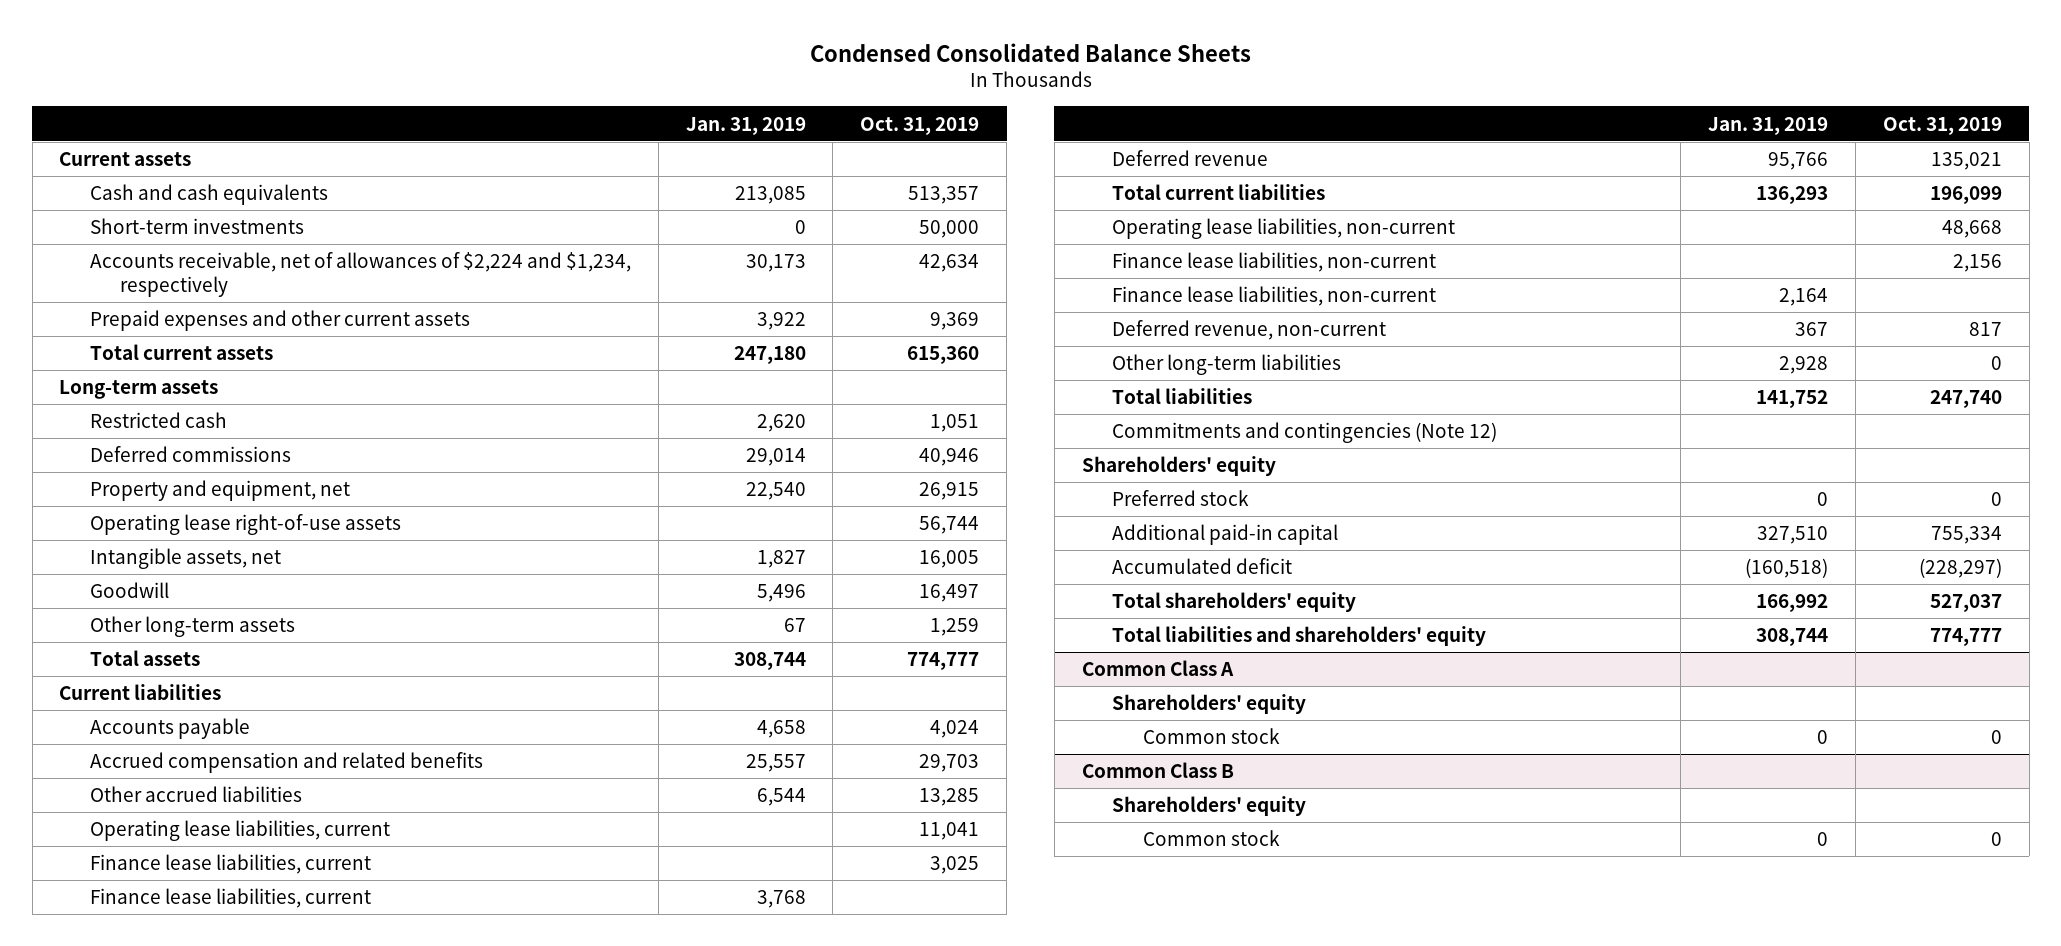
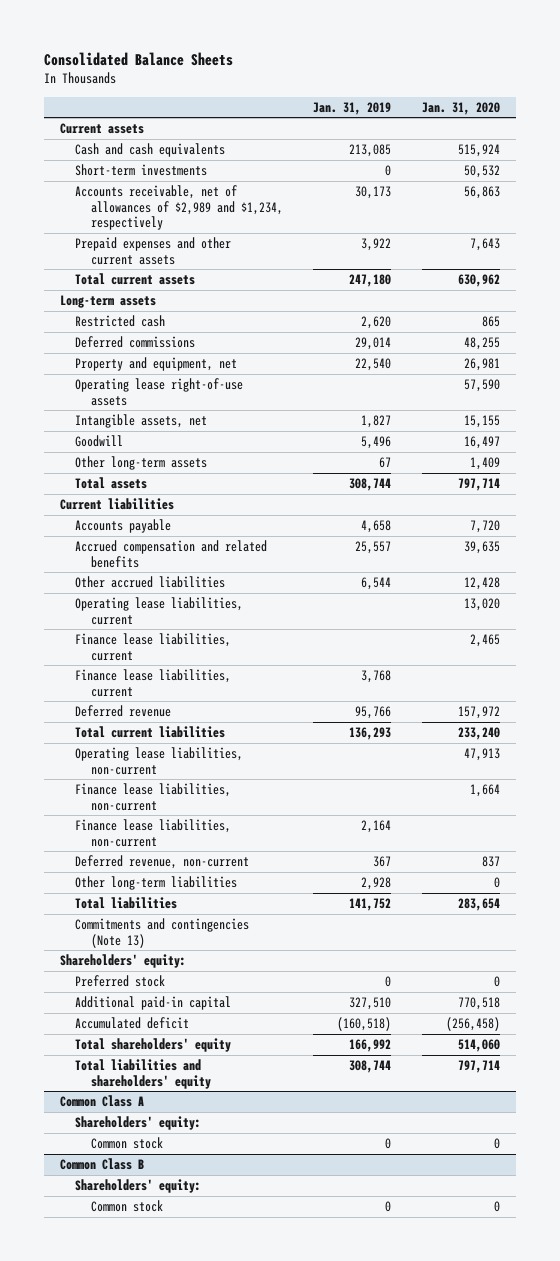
[809,42,1251,62] Condensed Consolidated Balance Sheets -> [44,52,234,67] Consolidated Balance Sheets
[860,116,980,135] Oct. 31, 2019 -> none
none -> [422,101,501,115] Jan. 31, 2020
[89,252,631,297] Accounts receivable, net of allowances of $2,224 and $1,234, respectively -> [75,185,283,231] Accounts receivable, net of allowances of $2,989 and $1,234, respectively
[1112,422,1498,444] Commitments and contingencies (Note 12) -> [75,918,250,948] Commitments and contingencies (Note 13)
[1081,456,1276,477] Shareholders' equity -> [59,954,186,969] Shareholders' equity:
[1112,694,1307,715] Shareholders' equity -> [75,1116,202,1131] Shareholders' equity:
[1112,796,1307,817] Shareholders' equity -> [75,1179,202,1194] Shareholders' equity:

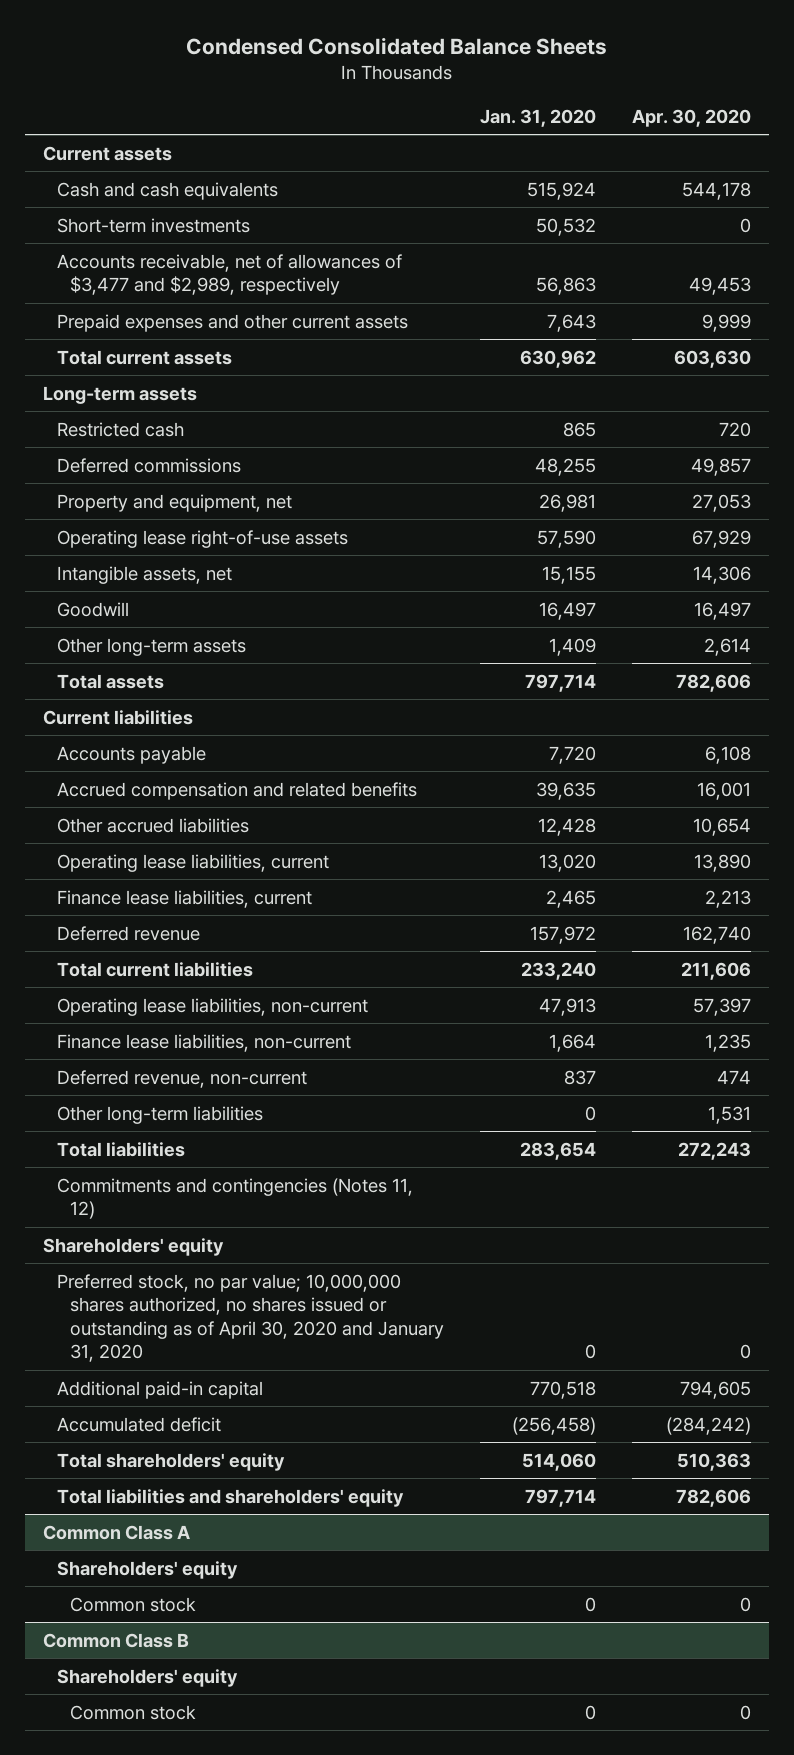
[44,52,234,67] Consolidated Balance Sheets -> [185,37,607,56] Condensed Consolidated Balance Sheets
[313,101,392,115] Jan. 31, 2019 -> none
none -> [631,108,751,127] Apr. 30, 2020
[75,185,283,231] Accounts receivable, net of allowances of $2,989 and $1,234, respectively -> [56,253,402,296] Accounts receivable, net of allowances of $3,477 and $2,989, respectively
[75,669,232,697] Finance lease liabilities, current -> none
[75,819,232,847] Finance lease liabilities, non-current -> none
[75,918,250,948] Commitments and contingencies (Note 13) -> [56,1177,413,1220] Commitments and contingencies (Notes 11, 12)
[59,954,186,969] Shareholders' equity: -> [43,1237,225,1256] Shareholders' equity
[75,975,166,988] Preferred stock -> [56,1273,445,1363] Preferred stock, no par value; 10,000,000 shares authorized, no shares issued or outstanding as of April 30, 2020 and January 31, 2020
[75,1116,202,1131] Shareholders' equity: -> [56,1560,238,1579] Shareholders' equity
[75,1179,202,1194] Shareholders' equity: -> [56,1668,238,1687] Shareholders' equity

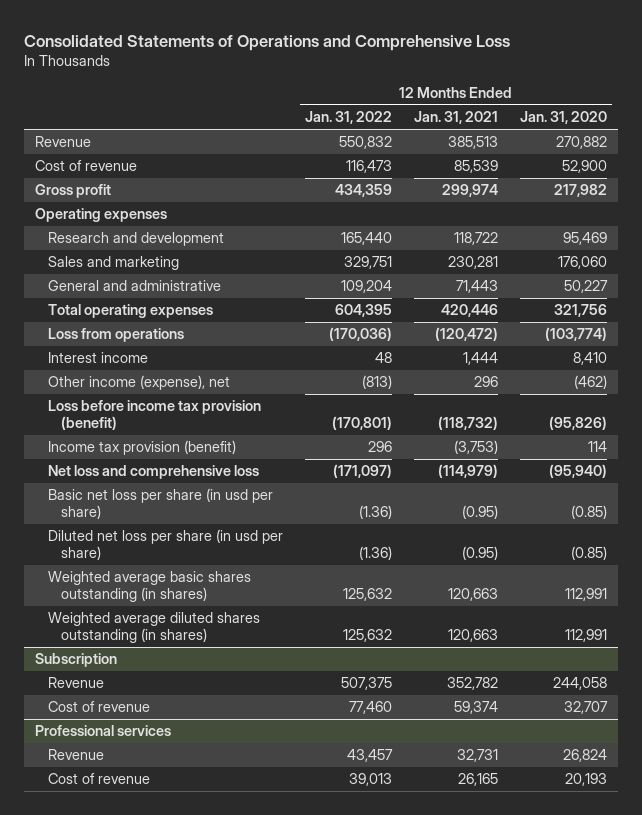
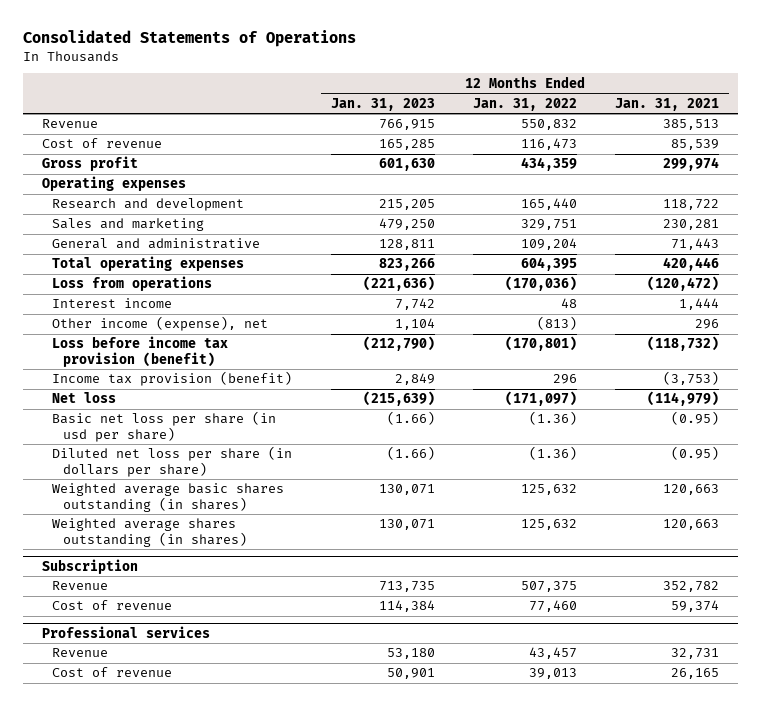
[24,34,511,51] Consolidated Statements of Operations and Comprehensive Loss -> [23,30,357,48] Consolidated Statements of Operations
[519,111,607,125] Jan. 31, 2020 -> none
none -> [330,97,435,111] Jan. 31, 2023
[48,465,260,480] Net loss and comprehensive loss -> [52,392,117,404] Net loss
[48,529,284,561] Diluted net loss per share (in usd per share) -> [52,446,293,477] Diluted net loss per share (in dollars per share)
[48,612,261,644] Weighted average diluted shares outstanding (in shares) -> [52,518,247,547] Weighted average shares outstanding (in shares)

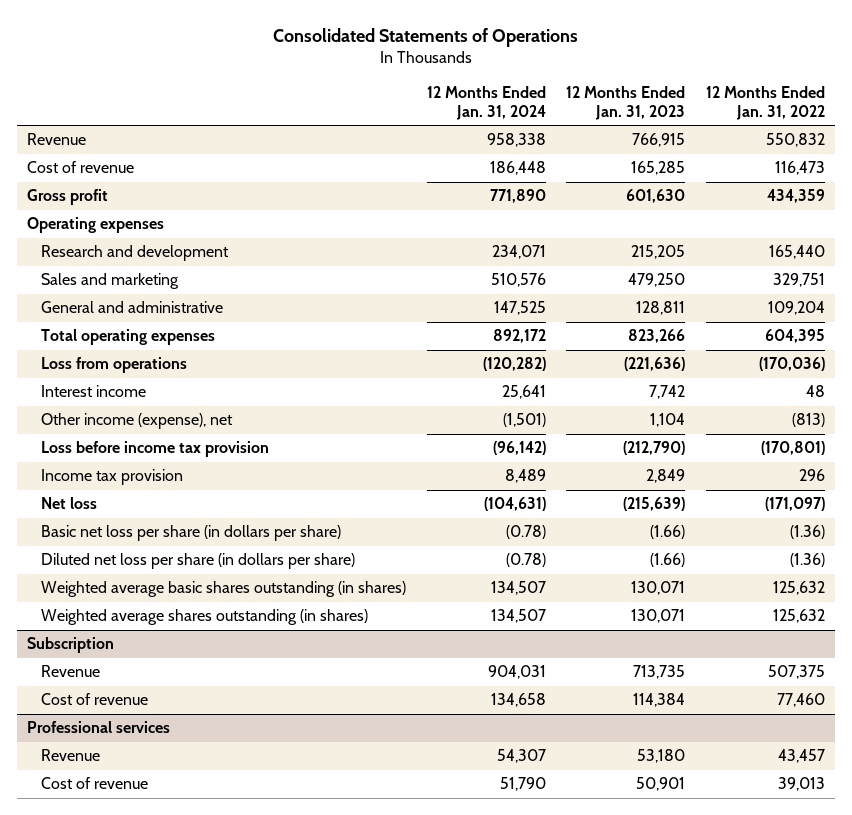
[615,97,720,111] Jan. 31, 2021 -> none
none -> [426,86,546,120] 12 Months Ended Jan. 31, 2024
[52,336,229,367] Loss before income tax provision (benefit) -> [40,441,269,458] Loss before income tax provision
[52,371,293,387] Income tax provision (benefit) -> [40,469,183,486] Income tax provision
[52,411,277,442] Basic net loss per share (in usd per share) -> [40,525,341,542] Basic net loss per share (in dollars per share)

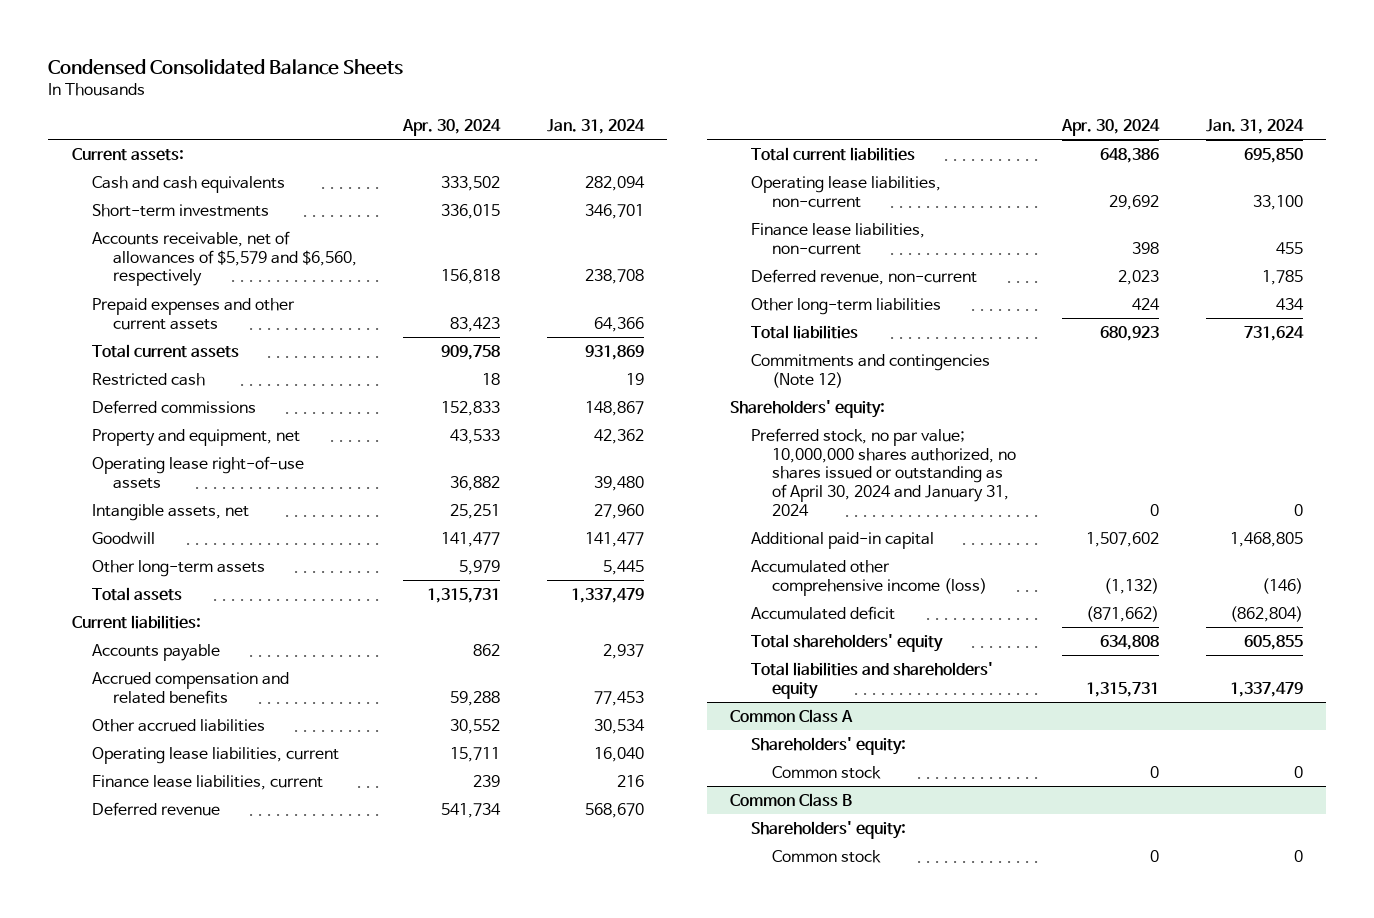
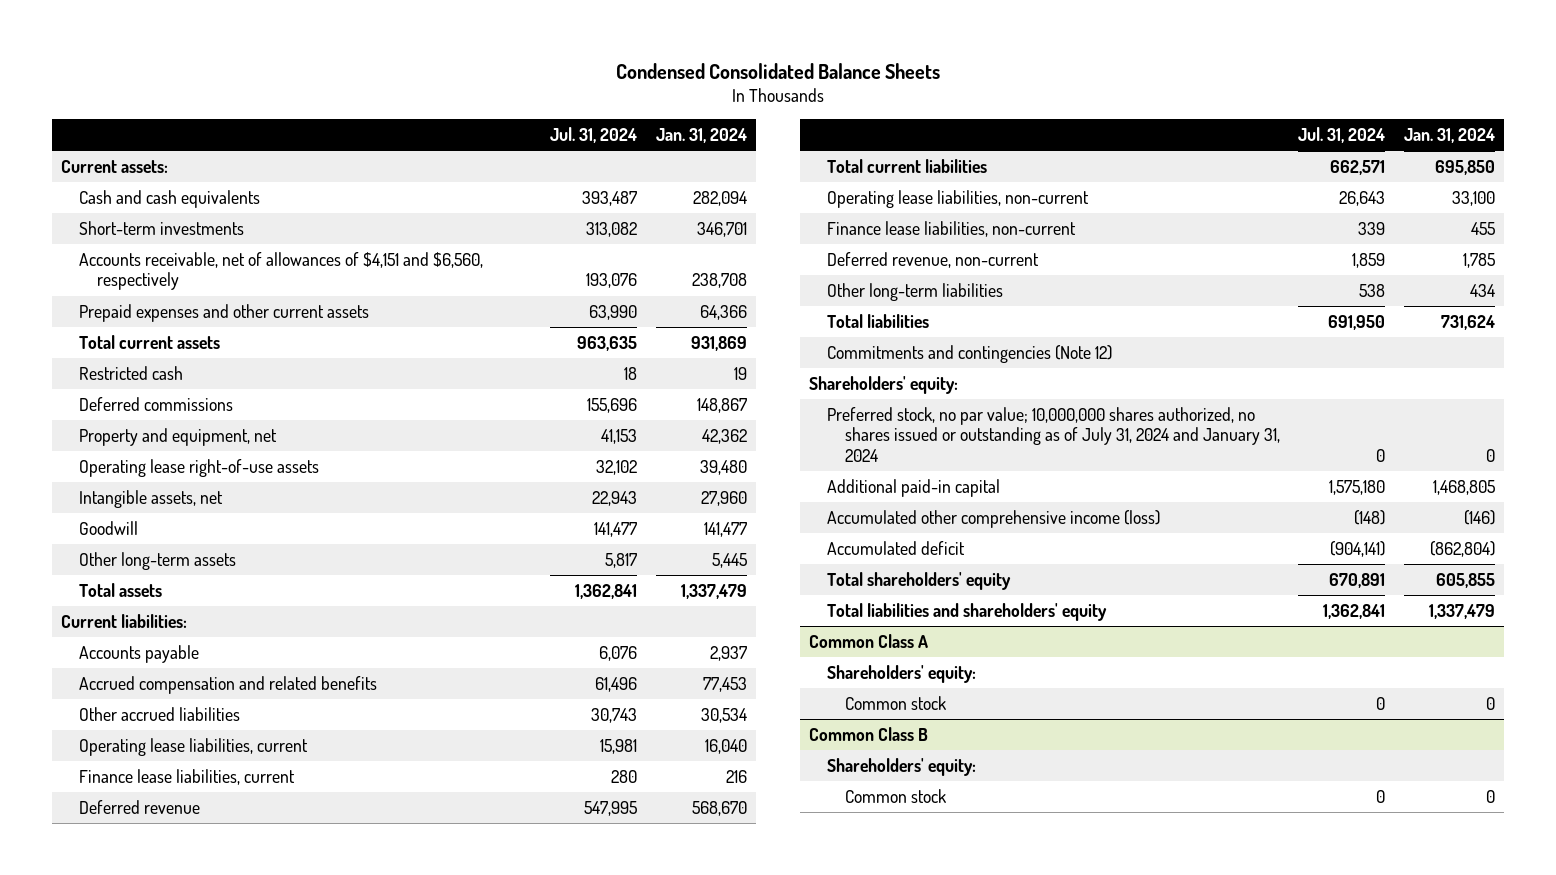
[402,119,502,137] Apr. 30, 2024 -> none
none -> [550,127,638,144] Jul. 31, 2024
[92,230,357,287] Accounts receivable, net of allowances of $5,579 and $6,560, respectively -> [79,251,484,291] Accounts receivable, net of allowances of $4,151 and $6,560, respectively
[751,427,1016,517] Preferred stock, no par value; 10,000,000 shares authorized, no shares issued or outstanding as of April 30, 2024 and January 31, 2024 -> [826,406,1280,463] Preferred stock, no par value; 10,000,000 shares authorized, no shares issued or outstanding as of July 31, 2024 and January 31, 2024

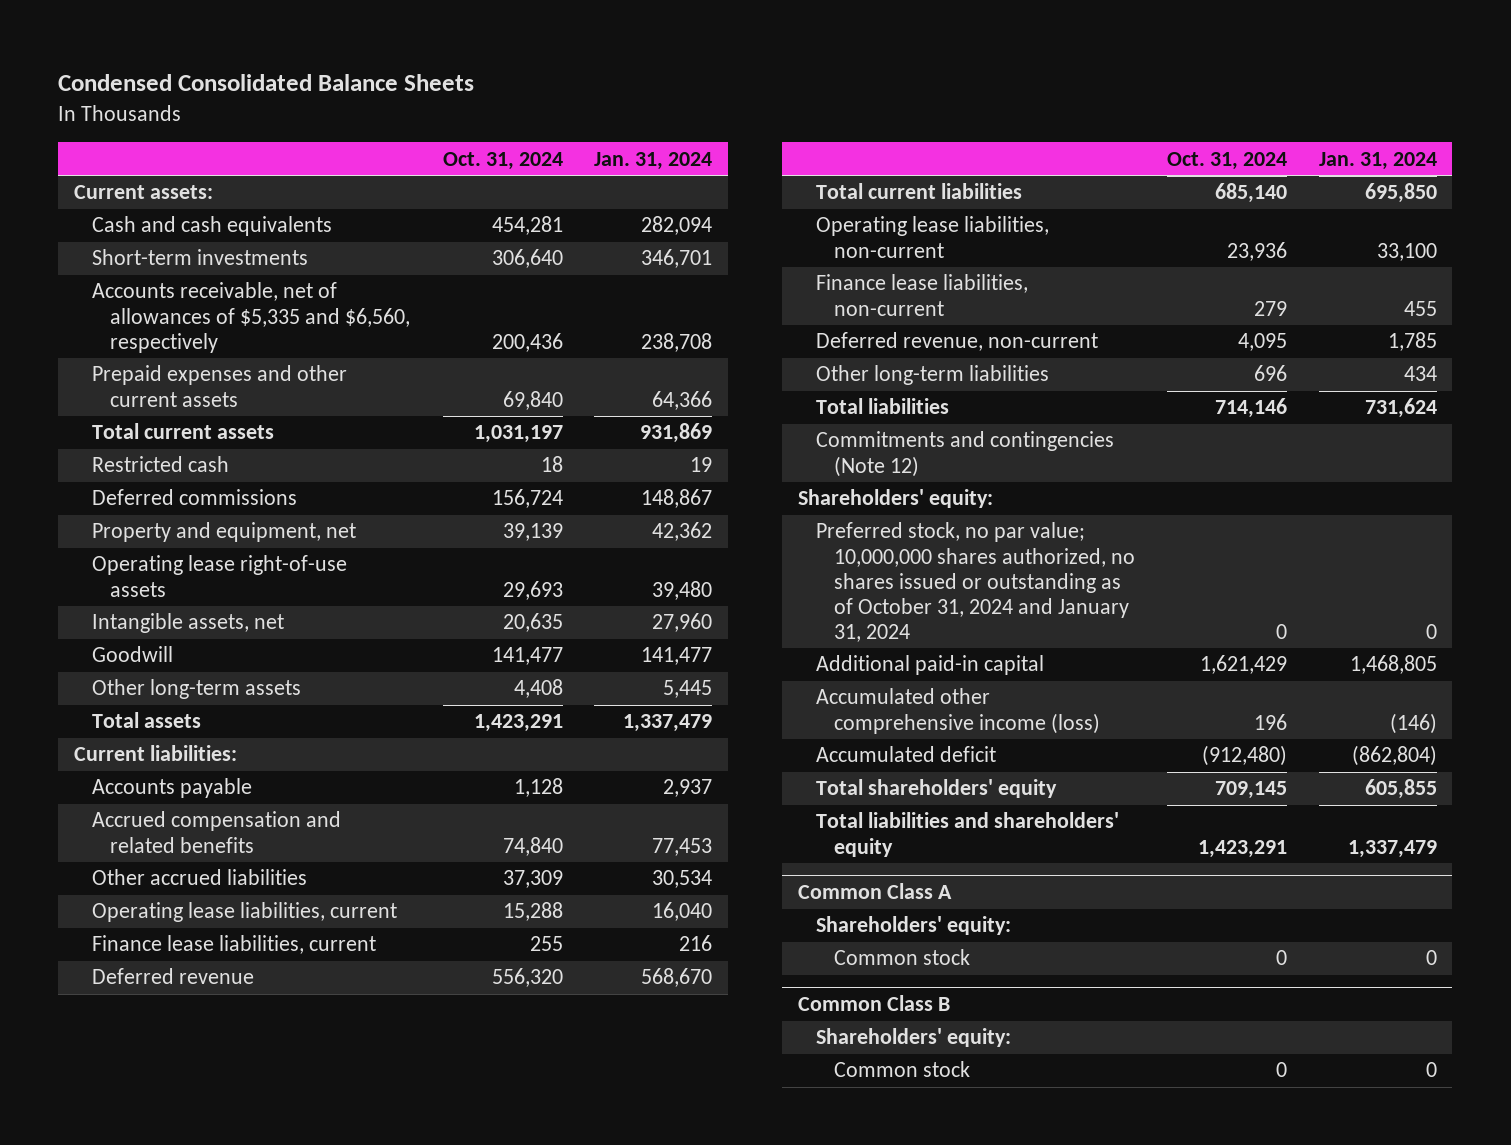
[550,127,638,144] Jul. 31, 2024 -> none
none -> [442,151,563,170] Oct. 31, 2024
[79,251,484,291] Accounts receivable, net of allowances of $4,151 and $6,560, respectively -> [91,282,410,353] Accounts receivable, net of allowances of $5,335 and $6,560, respectively
[826,406,1280,463] Preferred stock, no par value; 10,000,000 shares authorized, no shares issued or outstanding as of July 31, 2024 and January 31, 2024 -> [816,522,1136,642] Preferred stock, no par value; 10,000,000 shares authorized, no shares issued or outstanding as of October 31, 2024 and January 31, 2024

